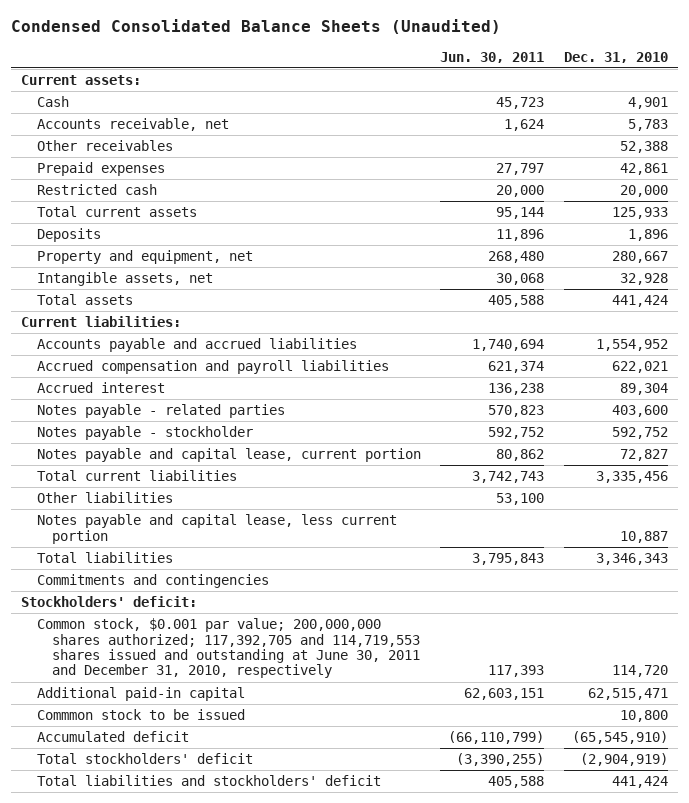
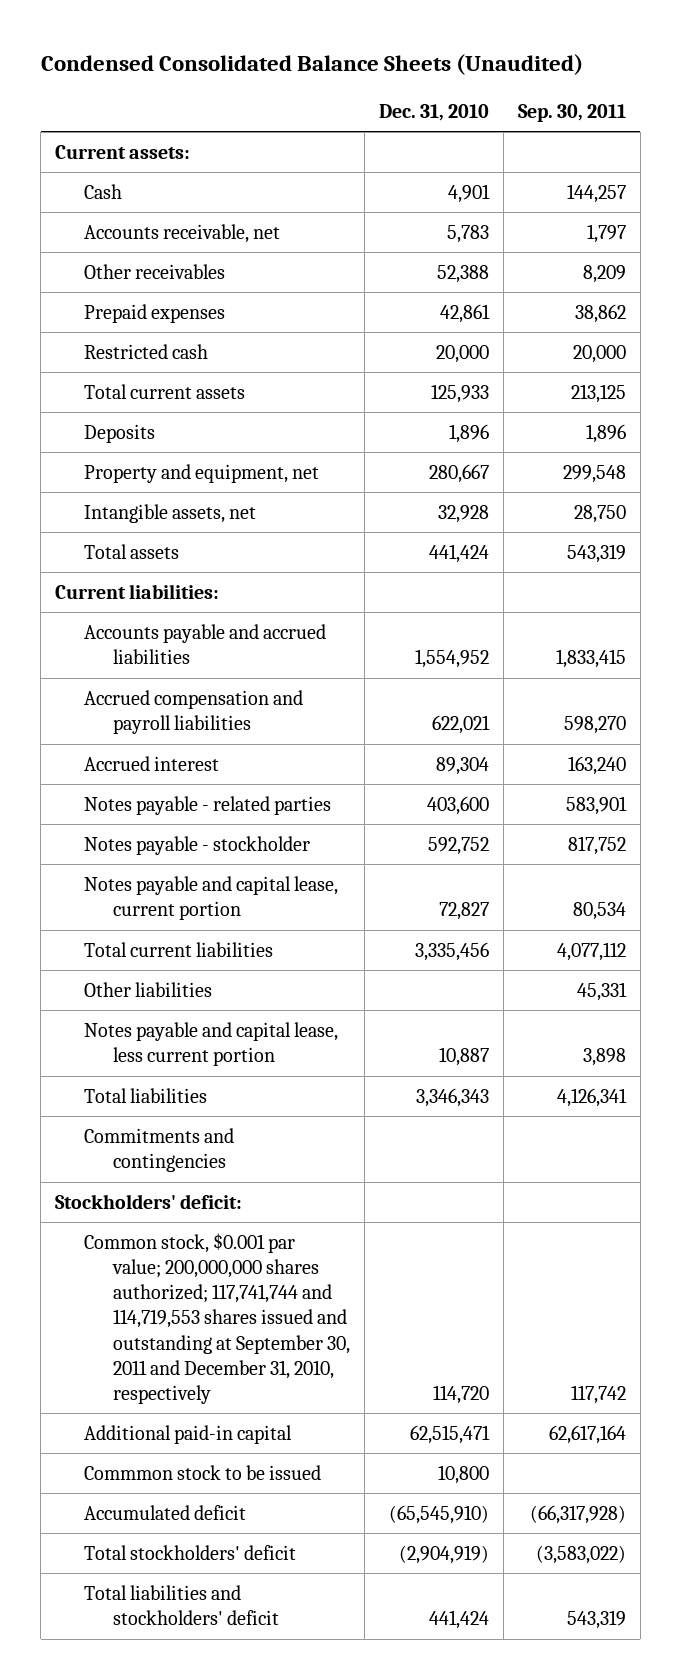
[440,51,545,63] Jun. 30, 2011 -> none
none -> [517,103,626,122] Sep. 30, 2011
[36,618,420,679] Common stock, $0.001 par value; 200,000,000 shares authorized; 117,392,705 and 114,719,553 shares issued and outstanding at June 30, 2011 and December 31, 2010, respectively -> [84,1232,350,1404] Common stock, $0.001 par value; 200,000,000 shares authorized; 117,741,744 and 114,719,553 shares issued and outstanding at September 30, 2011 and December 31, 2010, respectively

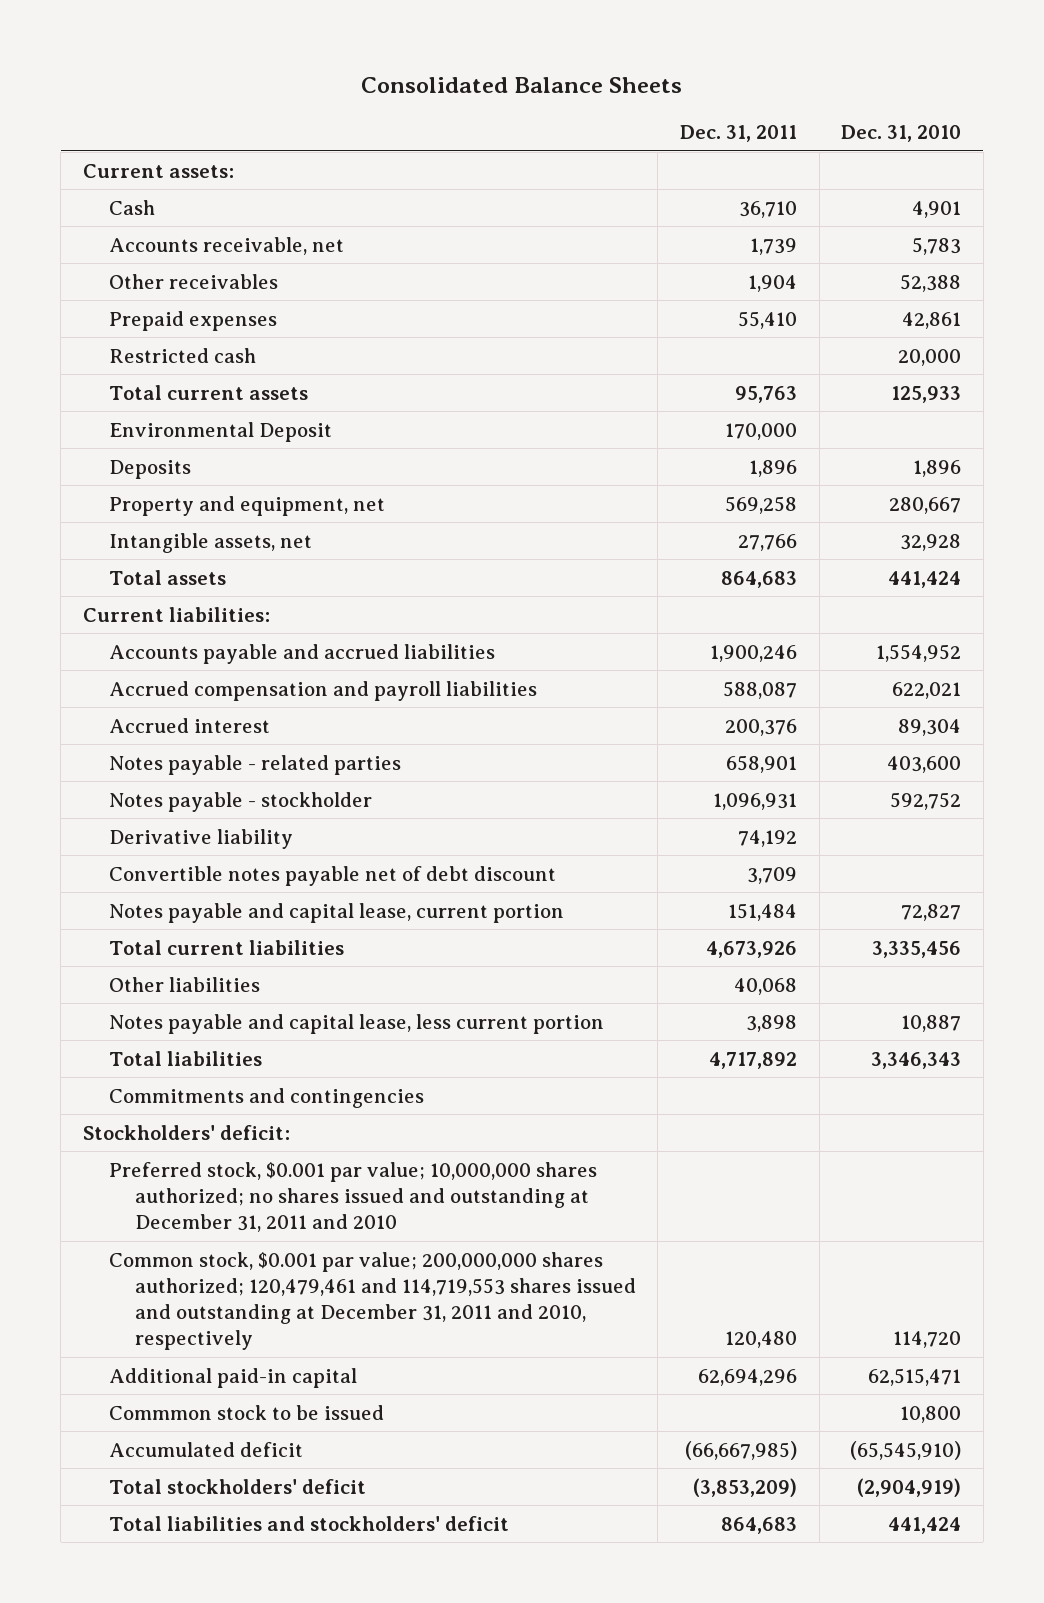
[40,54,583,76] Condensed Consolidated Balance Sheets (Unaudited) -> [361,76,683,93] Consolidated Balance Sheets
[517,103,626,122] Sep. 30, 2011 -> none
none -> [680,125,798,143] Dec. 31, 2011
none -> [108,421,332,442] Environmental Deposit
none -> [108,828,293,849] Derivative liability
none -> [108,865,556,886] Convertible notes payable net of debt discount
none -> [108,1161,597,1233] Preferred stock, $0.001 par value; 10,000,000 shares authorized; no shares issued and outstanding at December 31, 2011 and 2010
[84,1232,350,1404] Common stock, $0.001 par value; 200,000,000 shares authorized; 117,741,744 and 114,719,553 shares issued and outstanding at September 30, 2011 and December 31, 2010, respectively -> [108,1251,636,1351] Common stock, $0.001 par value; 200,000,000 shares authorized; 120,479,461 and 114,719,553 shares issued and outstanding at December 31, 2011 and 2010, respectively

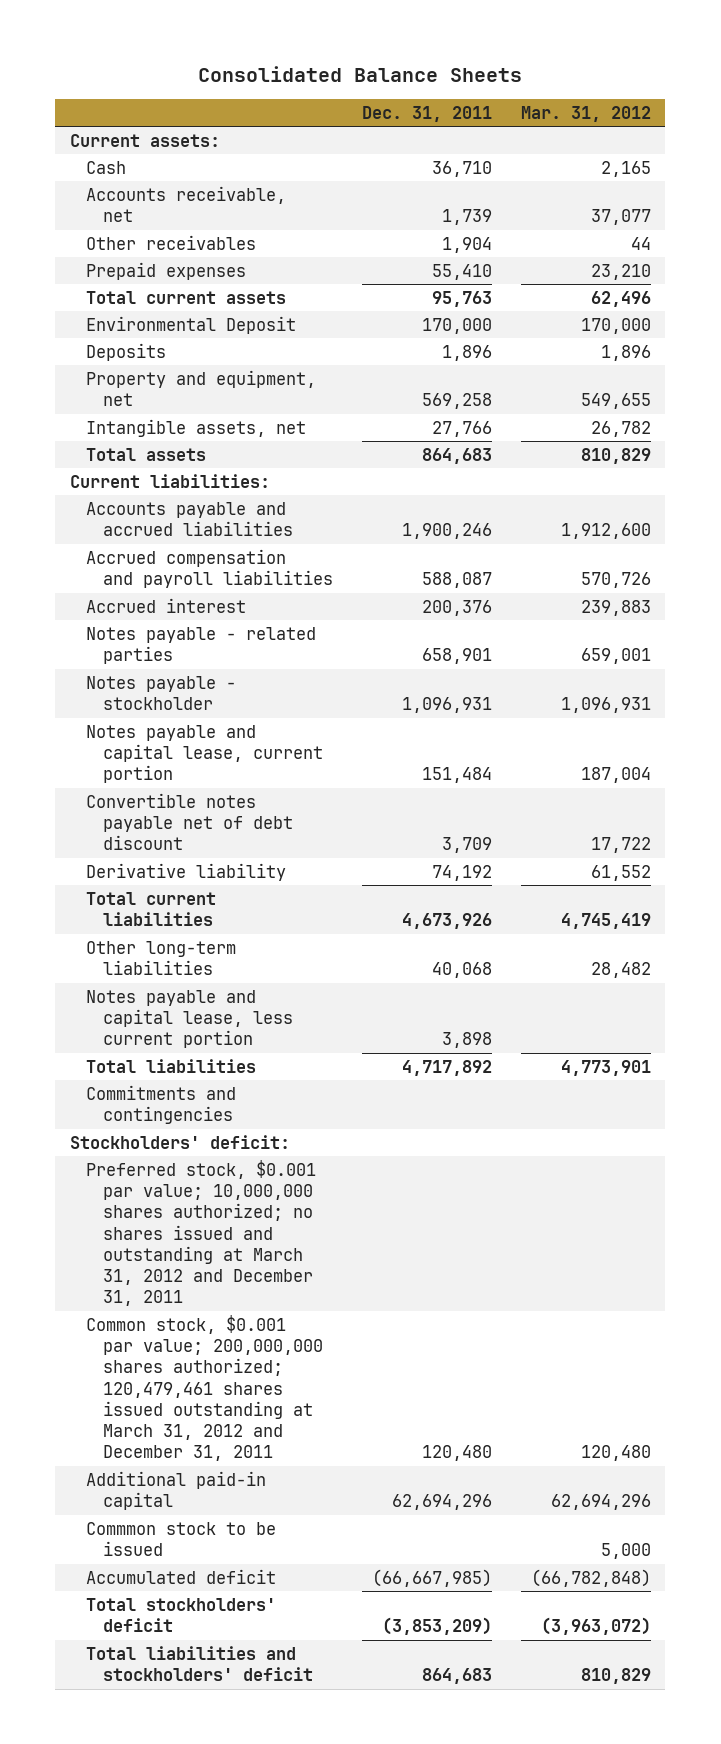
[841,125,962,143] Dec. 31, 2010 -> none
none -> [520,105,651,122] Mar. 31, 2012
[108,347,256,363] Restricted cash -> none
[108,865,556,886] Convertible notes payable net of debt discount -> [86,792,293,851] Convertible notes payable net of debt discount
[108,828,293,849] Derivative liability -> [86,862,287,881] Derivative liability
[108,976,260,992] Other liabilities -> [86,940,237,976] Other long-term liabilities
[108,1161,597,1233] Preferred stock, $0.001 par value; 10,000,000 shares authorized; no shares issued and outstanding at December 31, 2011 and 2010 -> [86,1159,317,1307] Preferred stock, $0.001 par value; 10,000,000 shares authorized; no shares issued and outstanding at March 31, 2012 and December 31, 2011
[108,1251,636,1351] Common stock, $0.001 par value; 200,000,000 shares authorized; 120,479,461 and 114,719,553 shares issued and outstanding at December 31, 2011 and 2010, respectively -> [86,1314,323,1462] Common stock, $0.001 par value; 200,000,000 shares authorized; 120,479,461 shares issued outstanding at March 31, 2012 and December 31, 2011

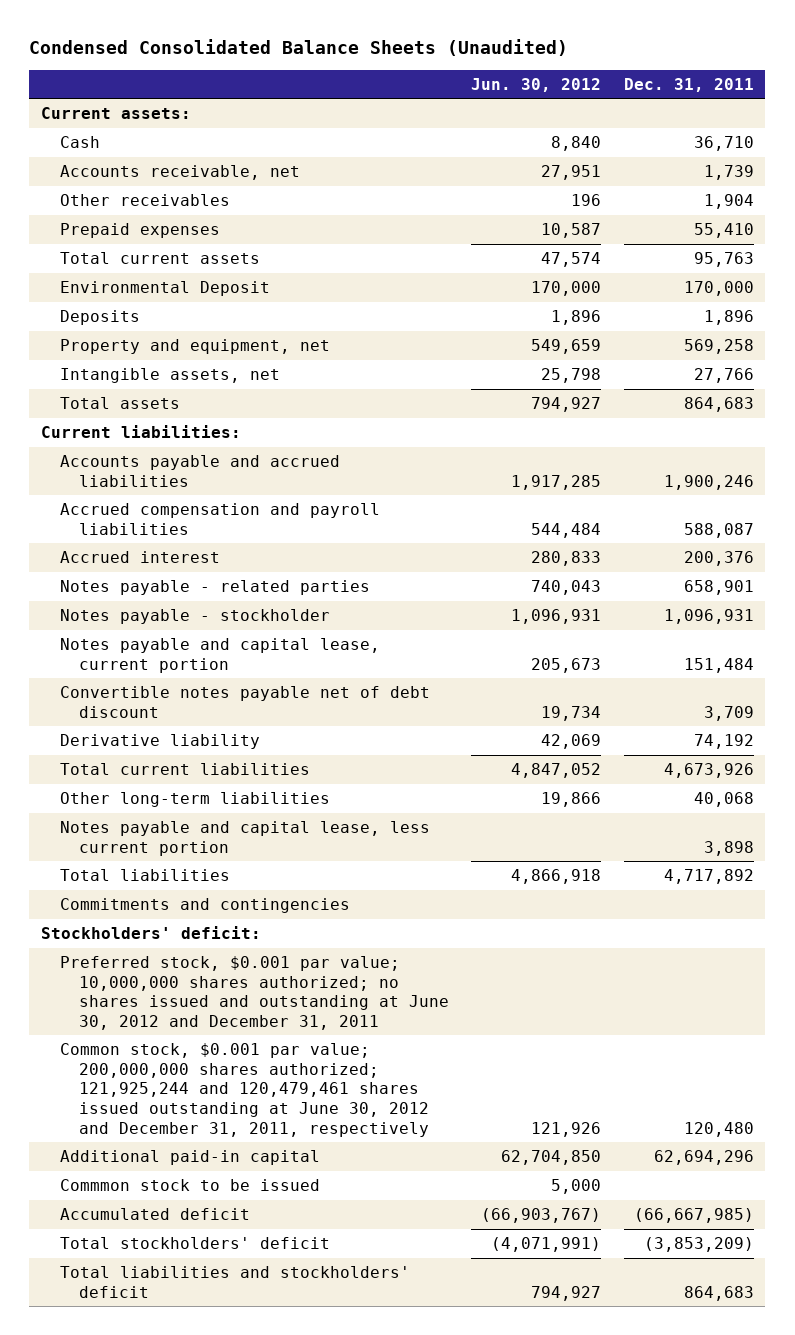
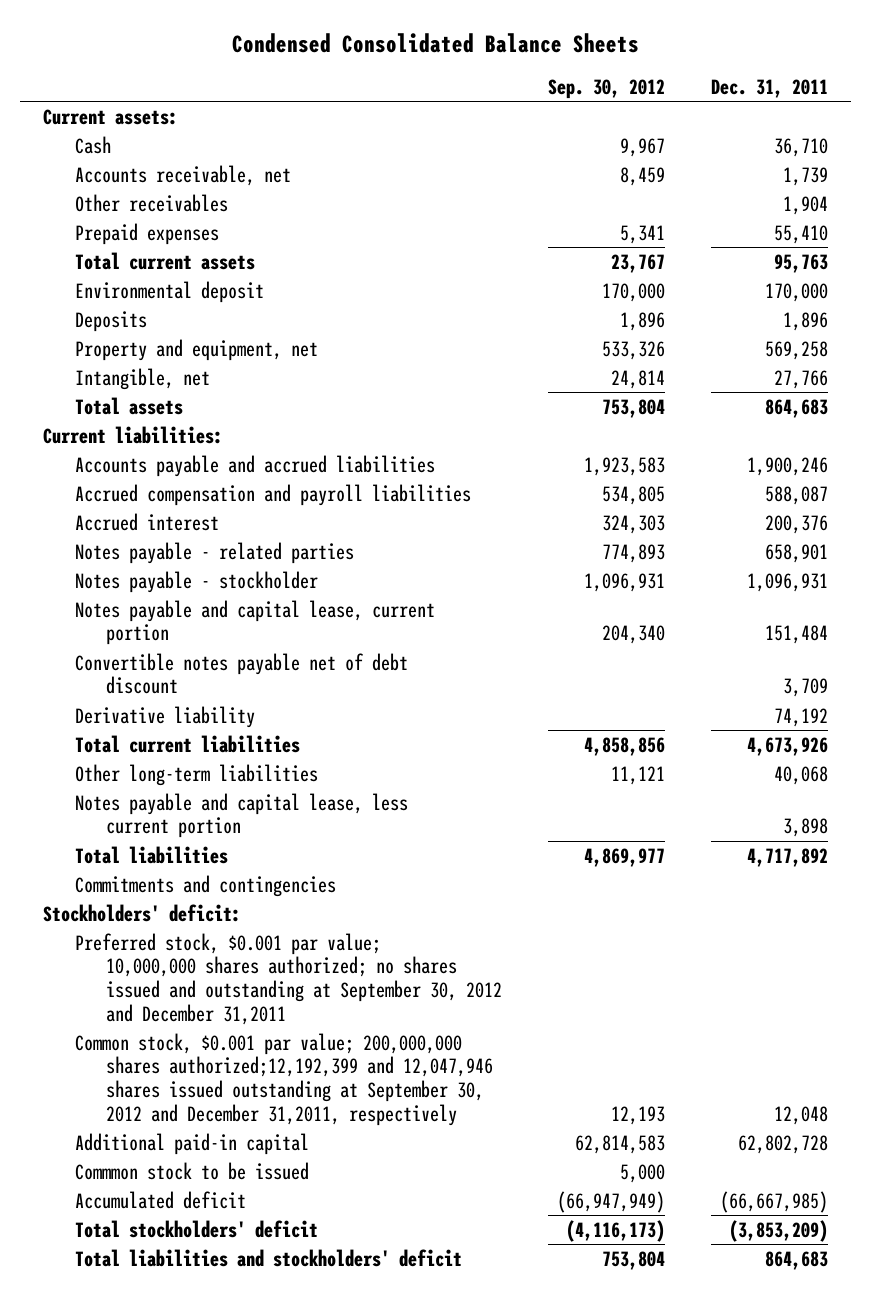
[29,39,569,57] Condensed Consolidated Balance Sheets (Unaudited) -> [231,32,639,53] Condensed Consolidated Balance Sheets
[471,77,602,92] Jun. 30, 2012 -> none
none -> [547,78,665,99] Sep. 30, 2012
[59,281,270,297] Environmental Deposit -> [74,280,264,303] Environmental deposit
[59,368,280,384] Intangible assets, net -> [74,367,210,390] Intangible, net
[59,956,449,1030] Preferred stock, $0.001 par value; 10,000,000 shares authorized; no shares issued and outstanding at June 30, 2012 and December 31, 2011 -> [74,932,502,1025] Preferred stock, $0.001 par value; 10,000,000 shares authorized; no shares issued and outstanding at September 30, 2012 and December 31,2011
[59,1043,429,1137] Common stock, $0.001 par value; 200,000,000 shares authorized; 121,925,244 and 120,479,461 shares issued outstanding at June 30, 2012 and December 31, 2011, respectively -> [74,1032,493,1126] Common stock, $0.001 par value; 200,000,000 shares authorized;12,192,399 and 12,047,946 shares issued outstanding at September 30, 2012 and December 31,2011, respectively
[683,1121,754,1137] 120,480 -> [773,1105,828,1125] 12,048
[653,1150,754,1166] 62,694,296 -> [737,1134,828,1154] 62,802,728

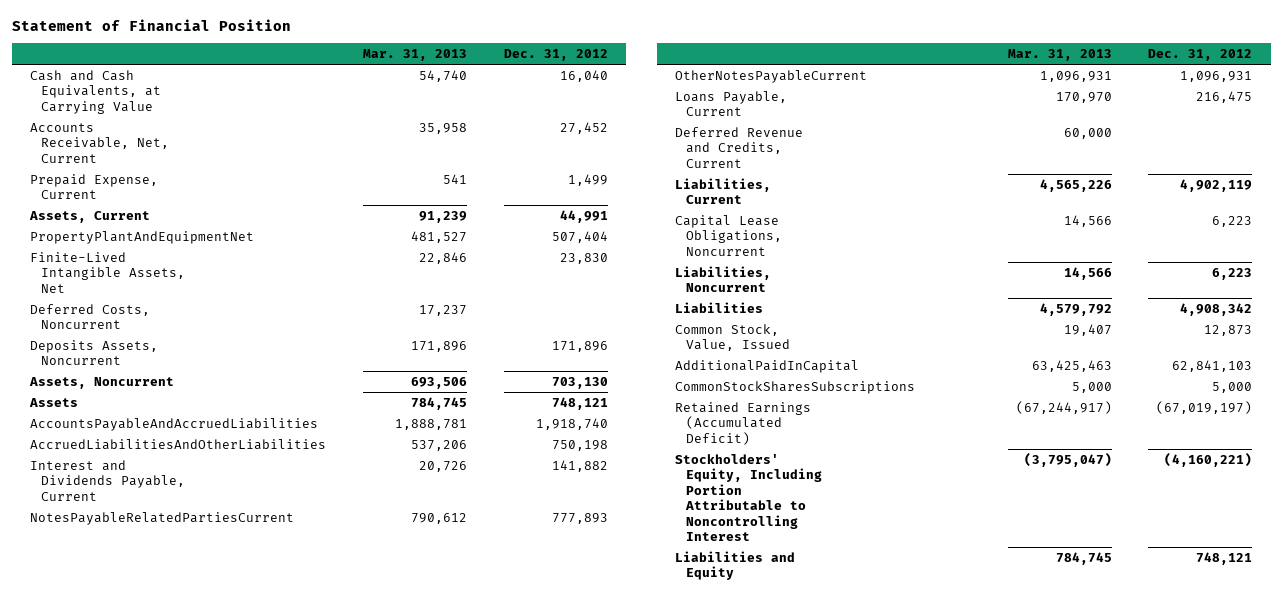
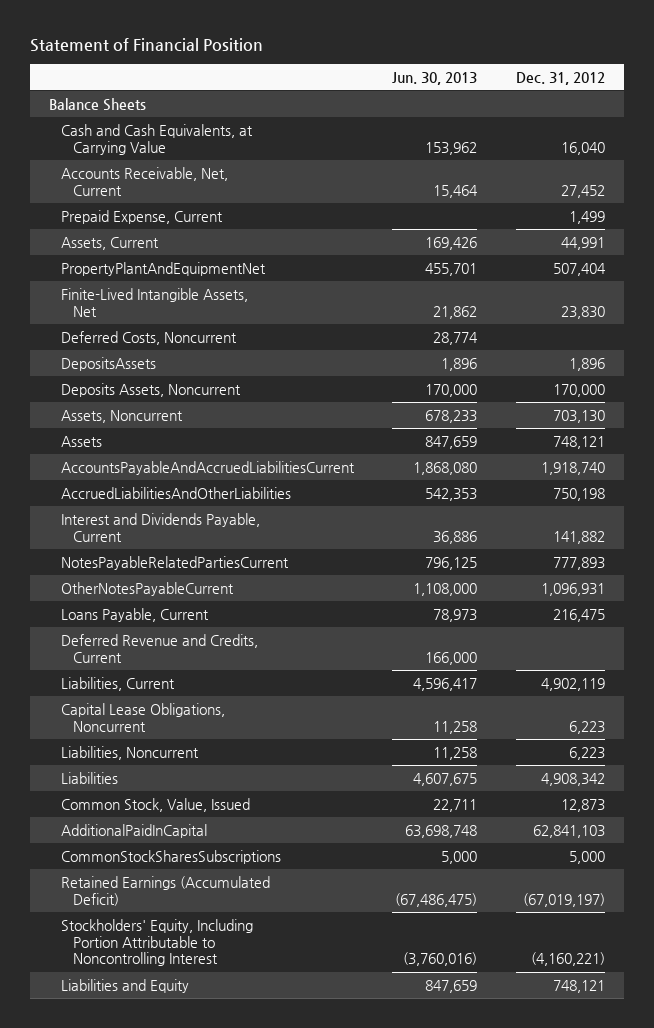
[362,49,467,62] Mar. 31, 2013 -> none
none -> [392,71,478,85] Jun. 30, 2013
none -> [48,97,146,111] Balance Sheets
none -> [61,356,157,371] DepositsAssets
[551,340,608,352] 171,896 -> [552,383,605,397] 170,000
[30,417,319,431] AccountsPayableAndAccruedLiabilities -> [61,460,356,475] AccountsPayableAndAccruedLiabilitiesCurrent

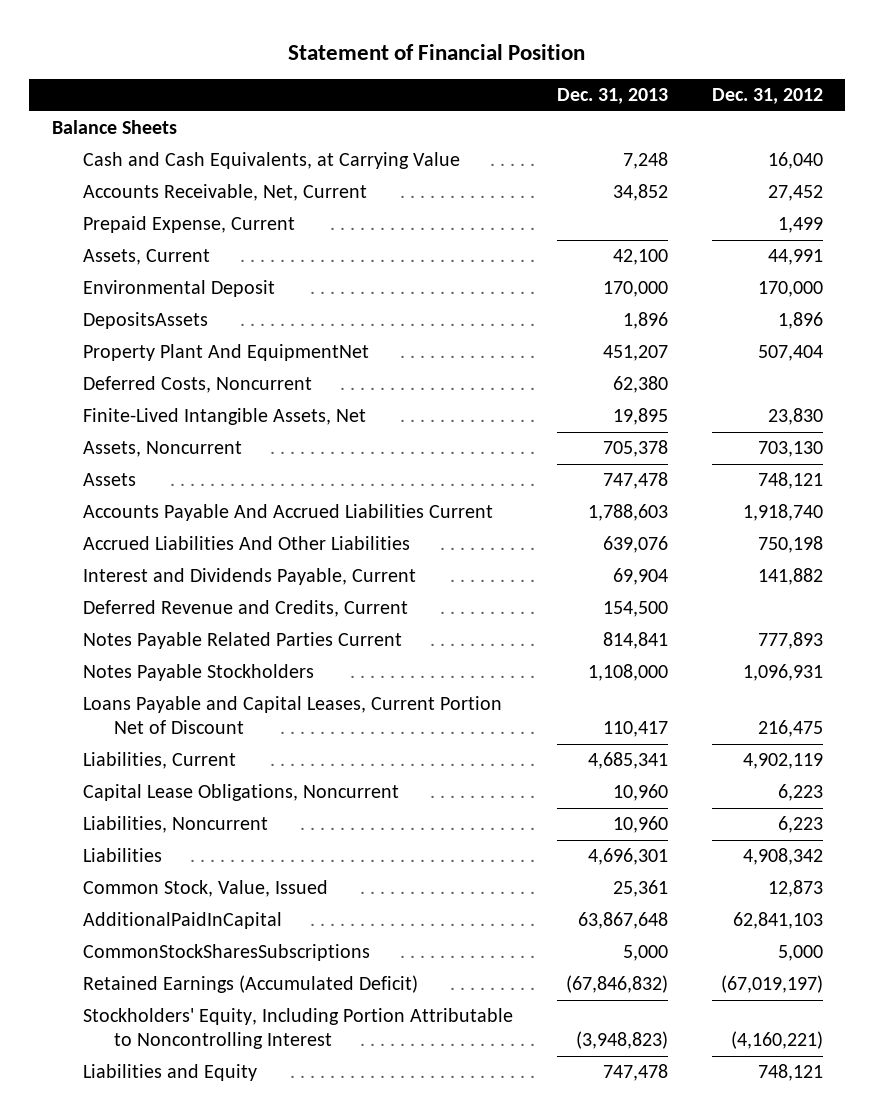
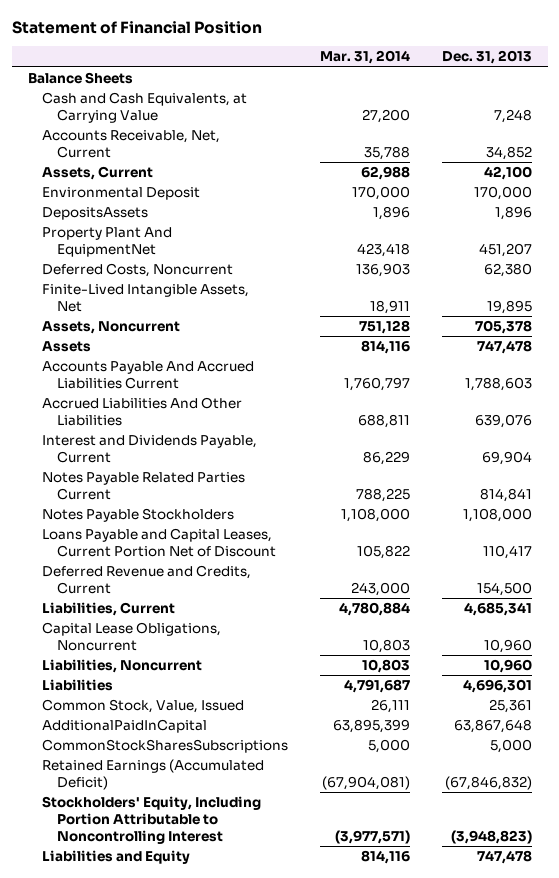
[712,88,824,105] Dec. 31, 2012 -> none
none -> [320,50,411,65] Mar. 31, 2014
[82,216,295,234] Prepaid Expense, Current -> none
[82,600,408,618] Deferred Revenue and Credits, Current -> [42,565,252,595] Deferred Revenue and Credits, Current

